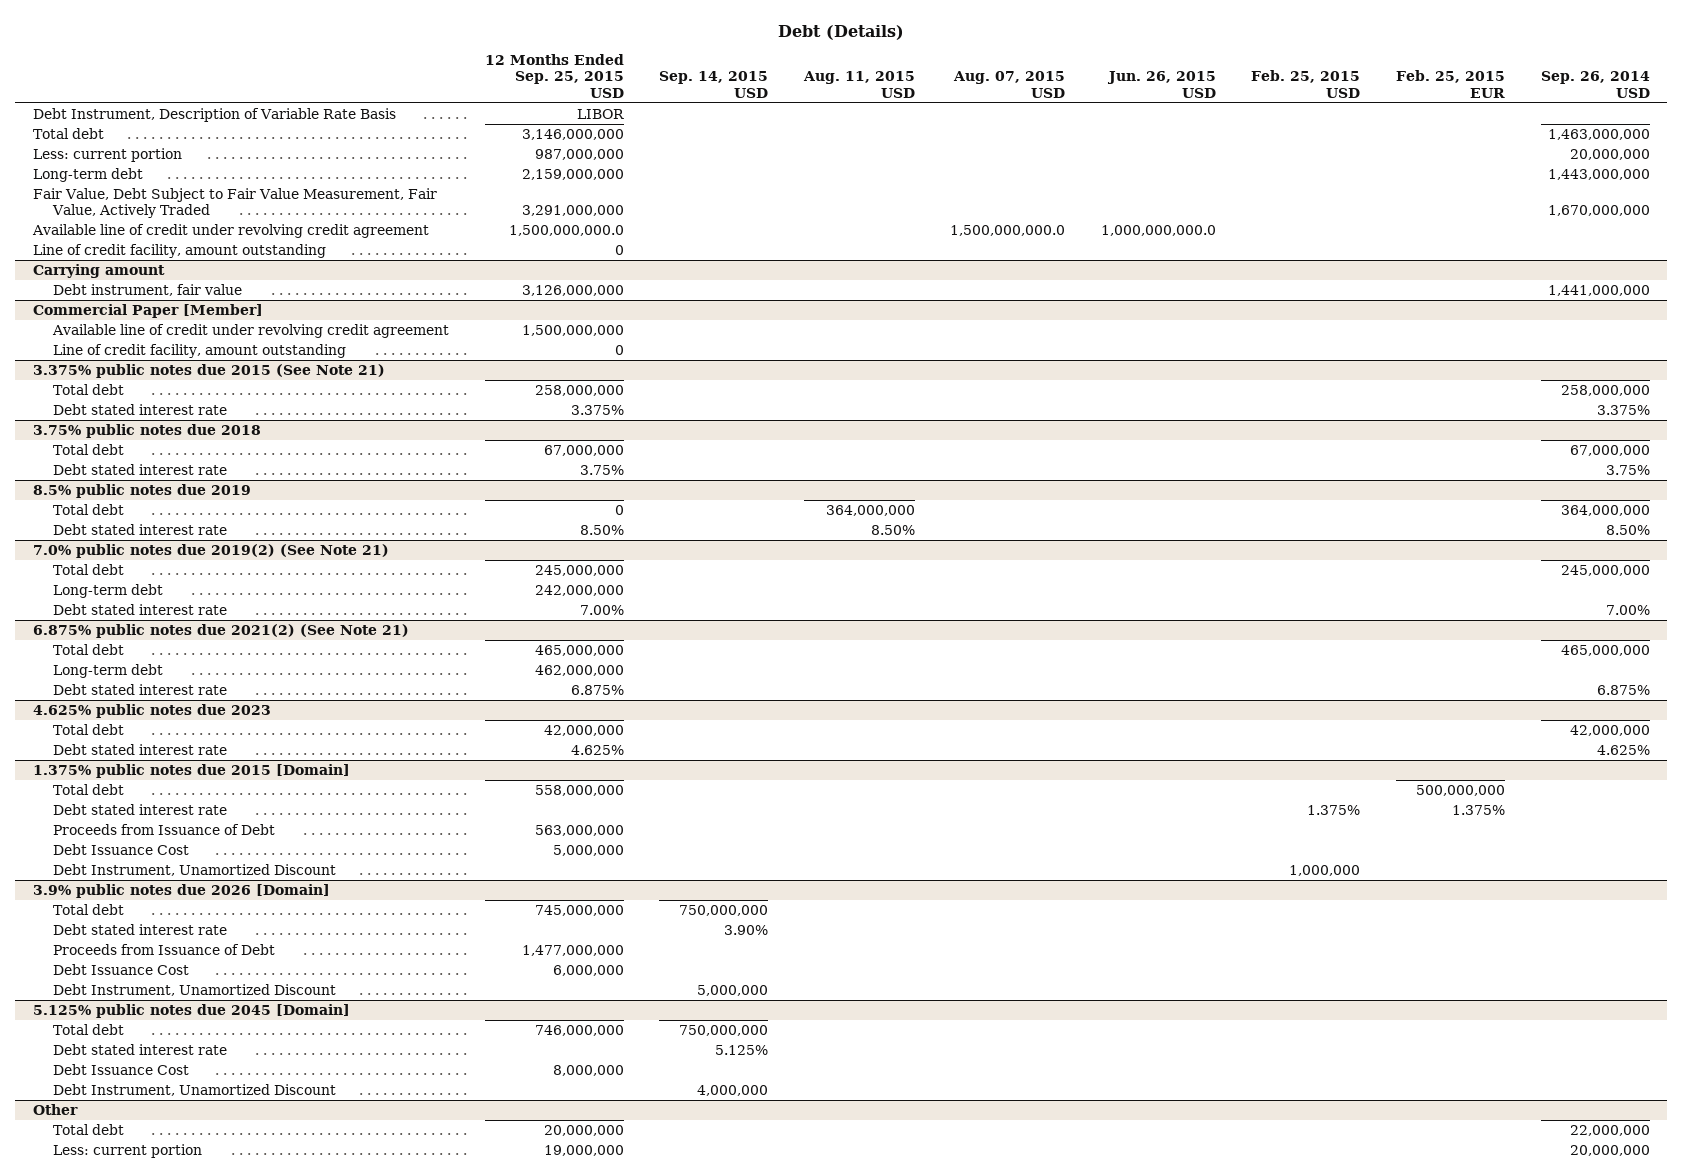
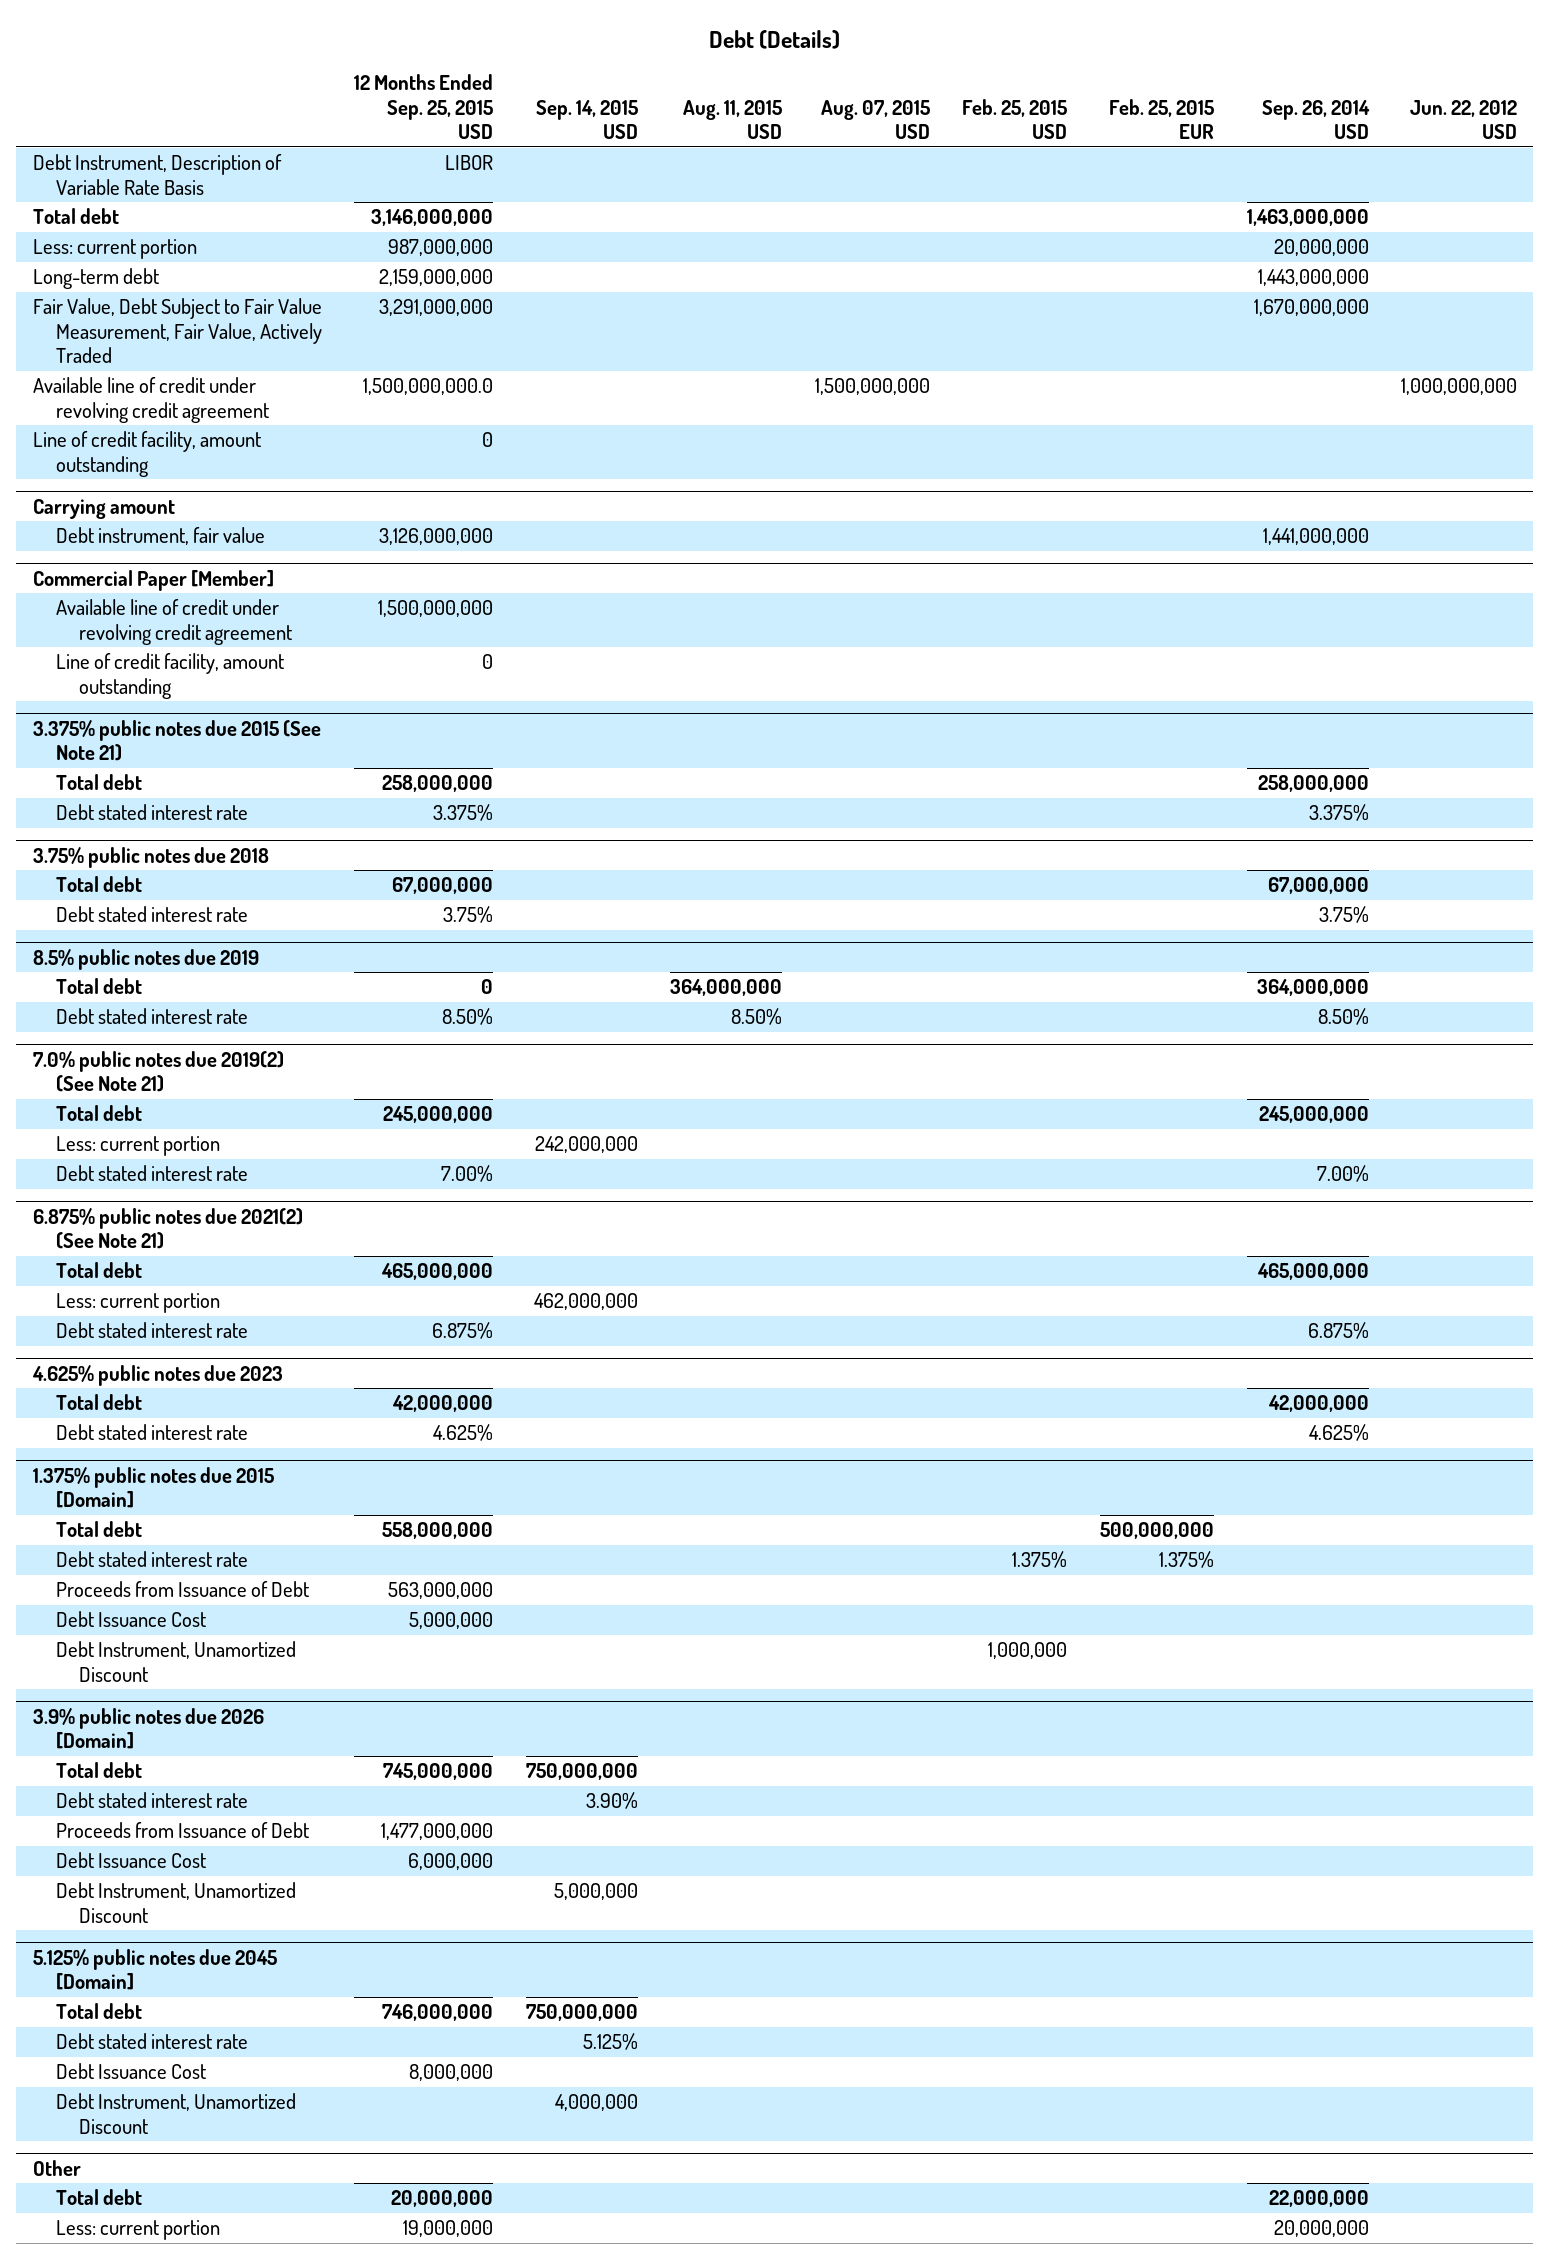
[1106,71,1216,98] Jun. 26, 2015 USD -> none
none -> [1410,99,1518,140] Jun. 22, 2012 USD
[950,225,1066,237] 1,500,000,000.0 -> [814,378,930,396] 1,500,000,000
[53,584,164,599] Long-term debt -> none
none -> [55,1136,220,1157] Less: current portion
[53,664,164,679] Long-term debt -> none
none -> [55,1293,220,1314] Less: current portion

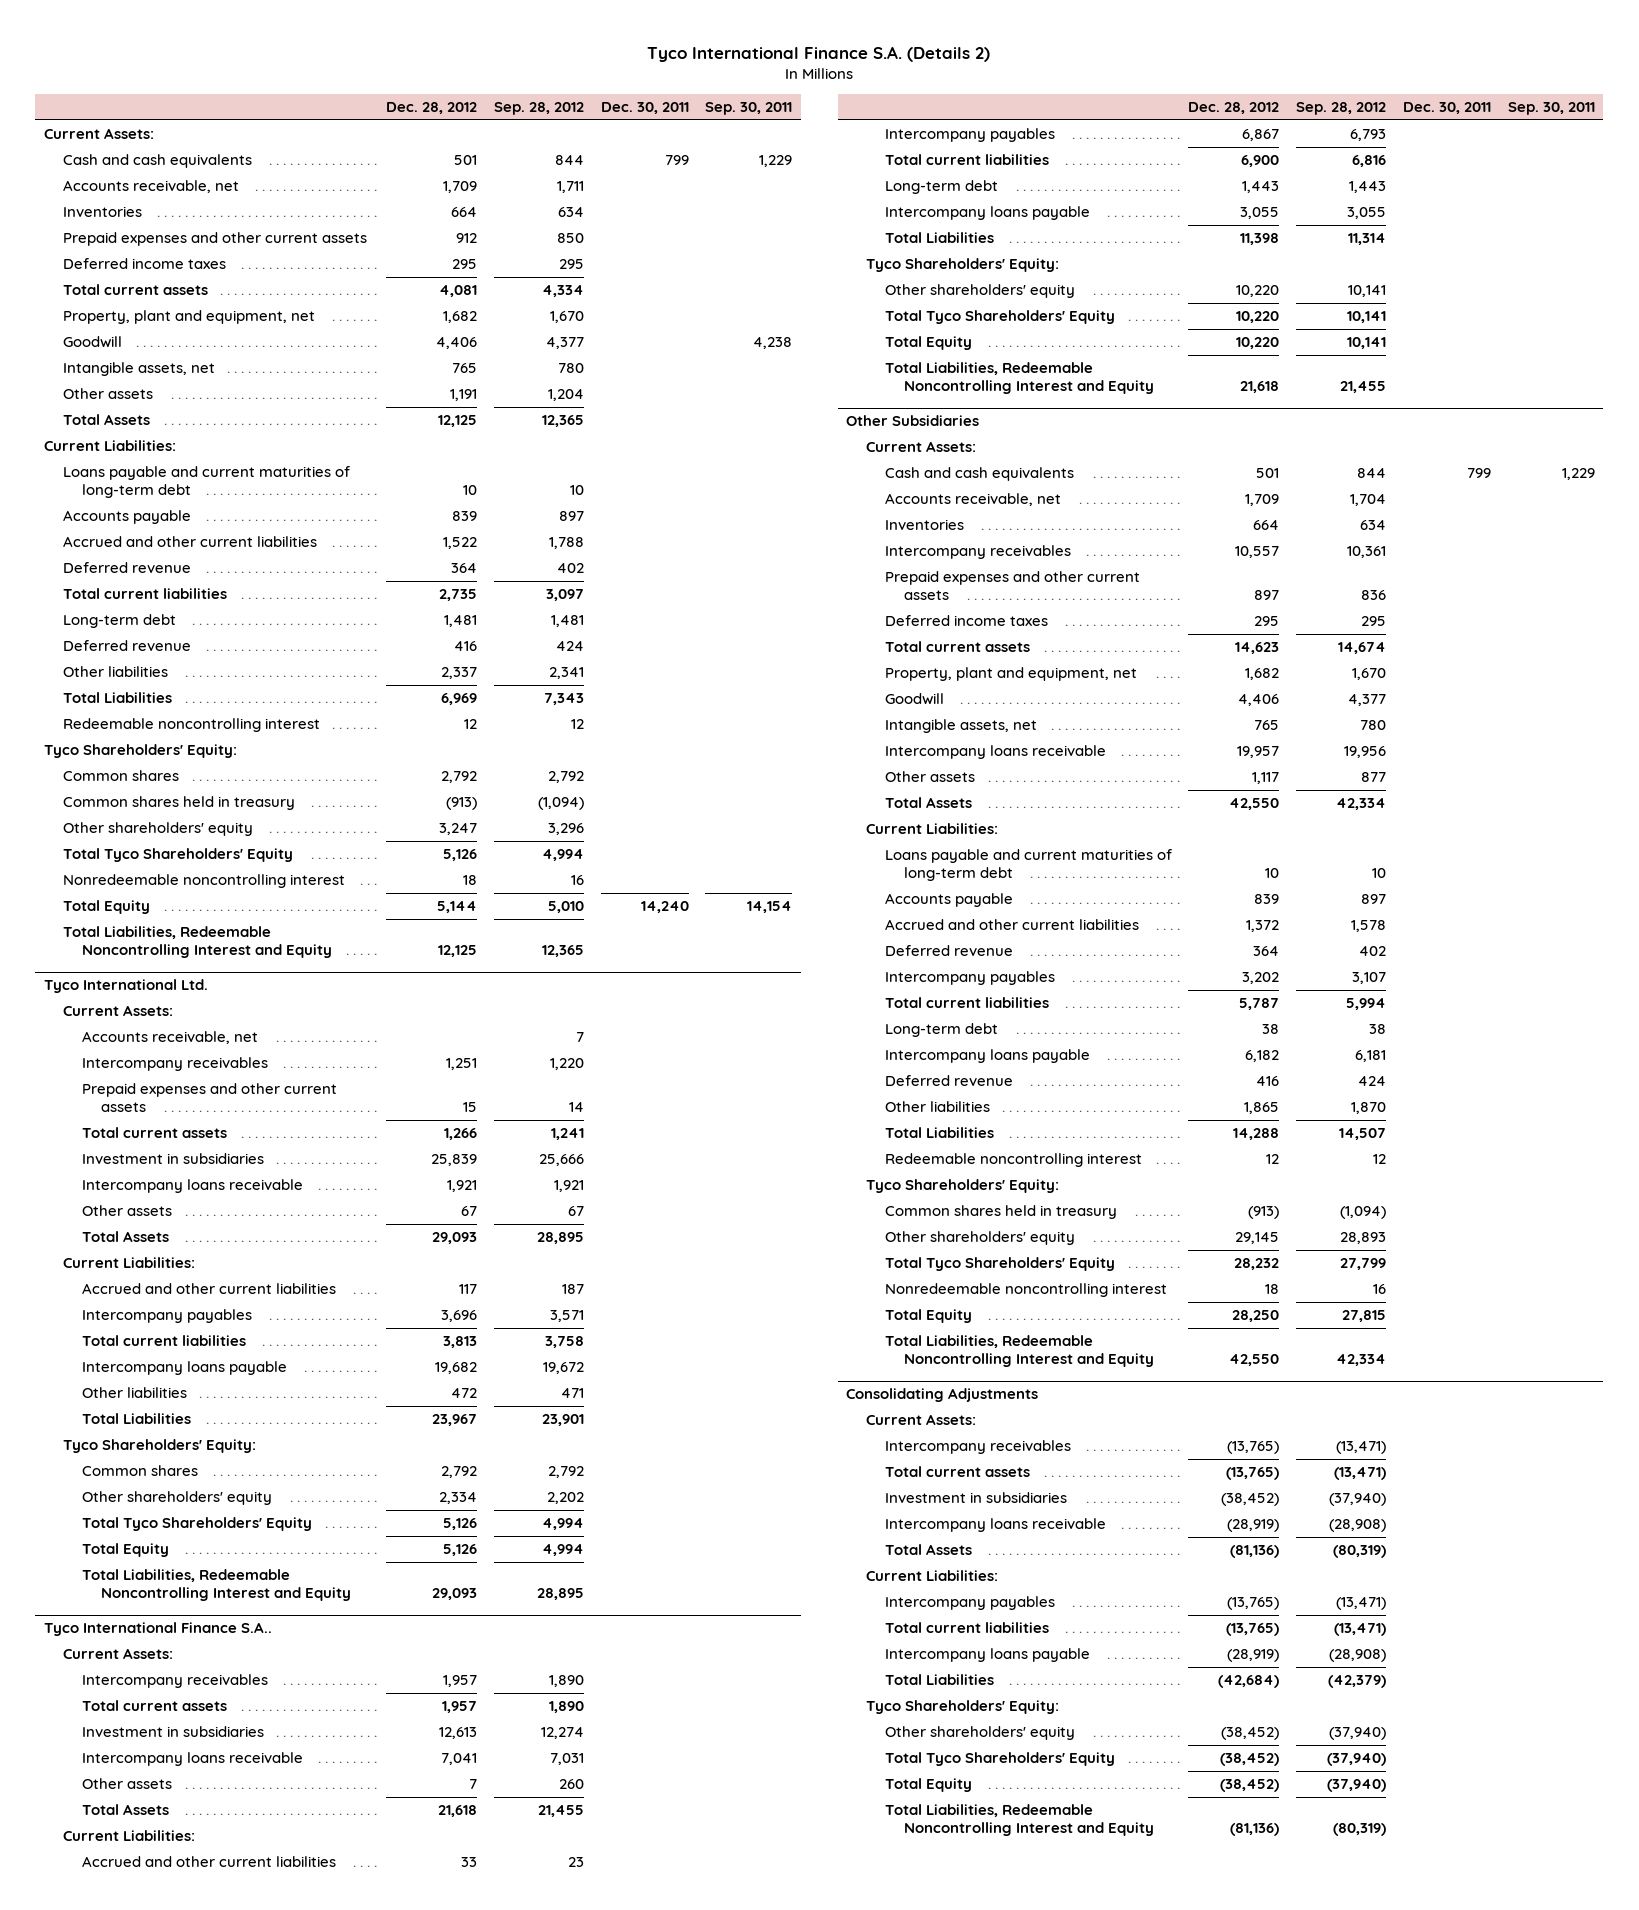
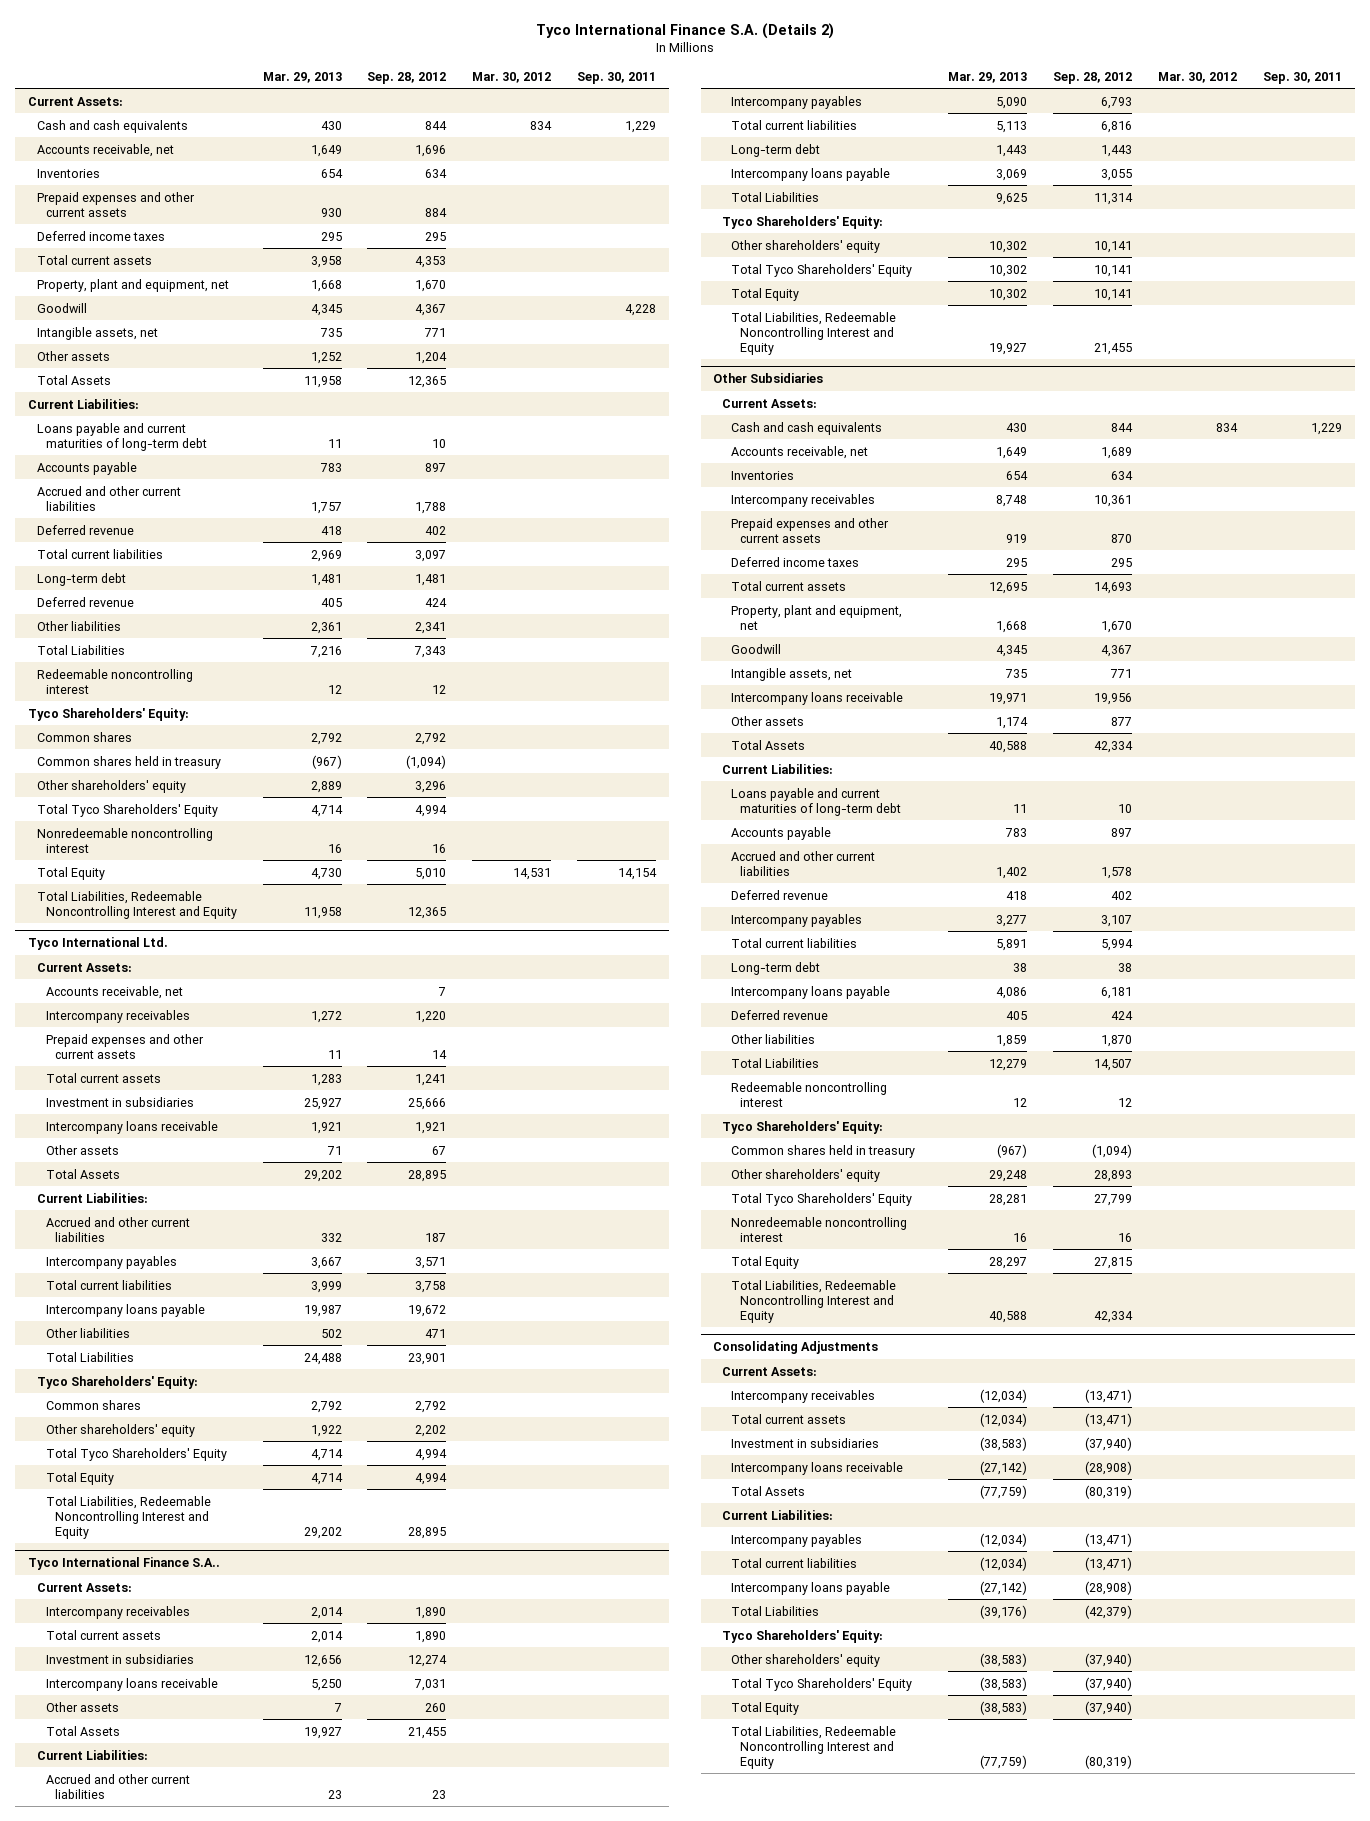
[385,101,477,114] Dec. 28, 2012 -> none
[600,101,689,114] Dec. 30, 2011 -> none
none -> [262,71,342,83] Mar. 29, 2013
none -> [472,71,552,83] Mar. 30, 2012
[556,181,584,194] 1,711 -> [415,144,447,157] 1,696
[556,233,584,244] 850 -> [425,207,448,217] 884
[541,285,584,298] 4,334 -> [415,255,447,268] 4,353
[545,337,584,350] 4,377 -> [415,303,447,316] 4,367
[753,337,793,350] 4,238 -> [625,303,657,316] 4,228
[557,363,584,374] 780 -> [424,327,447,337] 771
[1350,494,1387,507] 1,704 -> [1100,446,1132,459] 1,689
[1361,590,1387,601] 836 -> [1110,533,1132,543] 870
[1338,642,1387,655] 14,674 -> [1093,581,1132,594] 14,693
[1348,694,1387,707] 4,377 -> [1100,644,1132,657] 4,367
[1360,720,1387,731] 780 -> [1109,668,1132,678] 771

